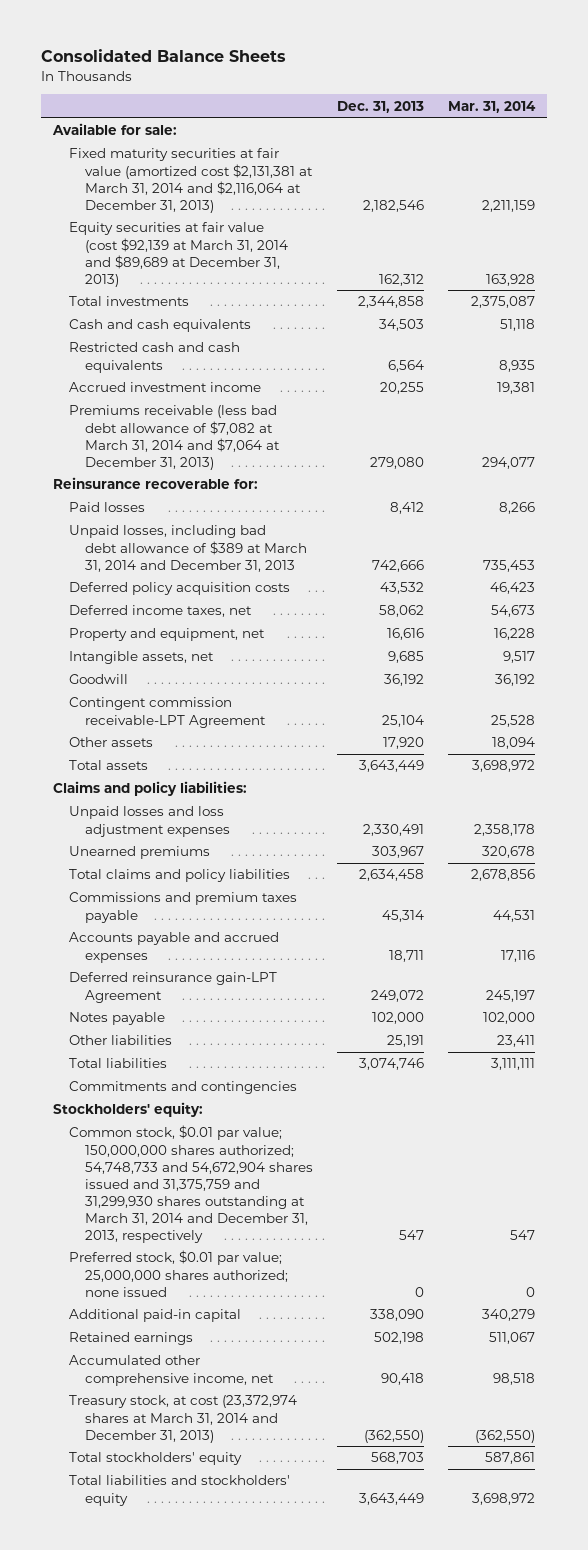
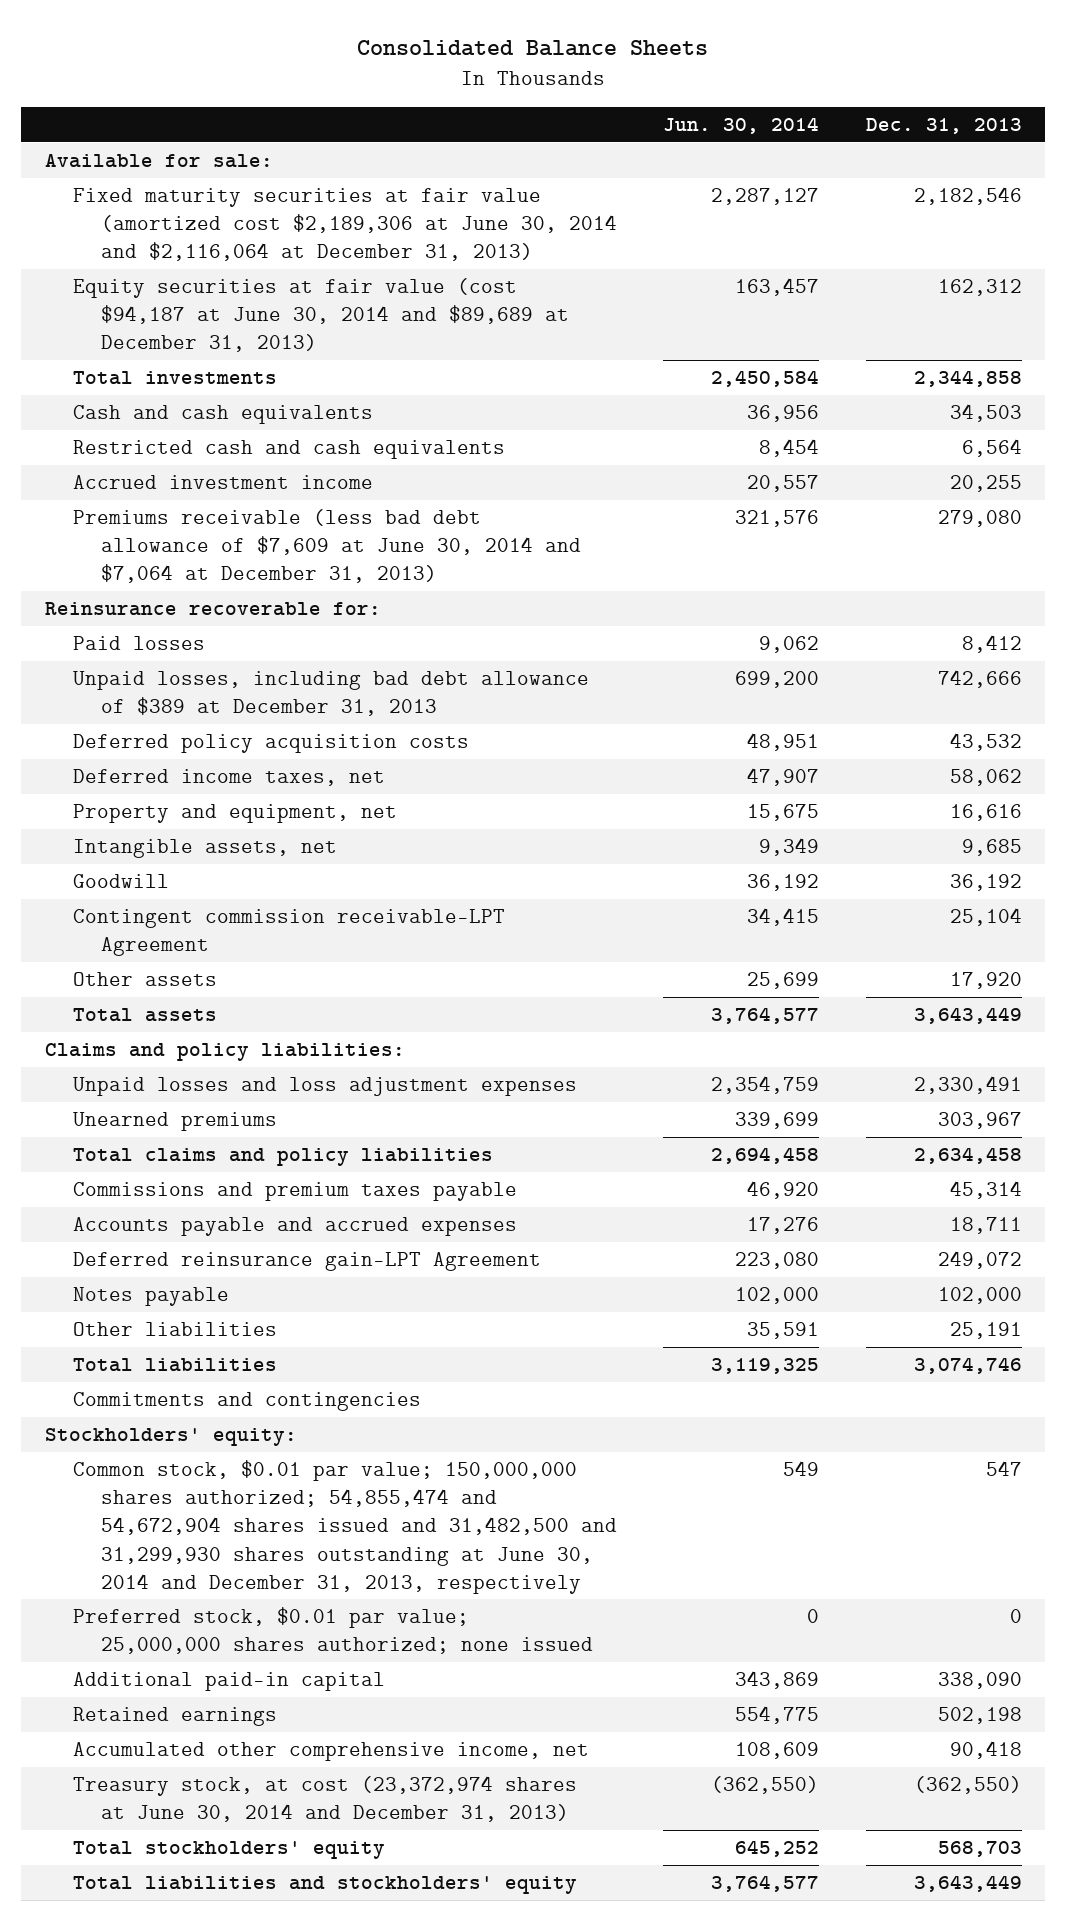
[448,100,537,113] Mar. 31, 2014 -> none
none -> [663,116,820,134] Jun. 30, 2014
[68,148,313,213] Fixed maturity securities at fair value (amortized cost $2,131,381 at March 31, 2014 and $2,116,064 at December 31, 2013) -> [72,187,617,262] Fixed maturity securities at fair value (amortized cost $2,189,306 at June 30, 2014 and $2,116,064 at December 31, 2013)
[68,222,288,287] Equity securities at fair value (cost $92,139 at March 31, 2014 and $89,689 at December 31, 2013) -> [72,277,569,353] Equity securities at fair value (cost $94,187 at June 30, 2014 and $89,689 at December 31, 2013)
[68,405,280,470] Premiums receivable (less bad debt allowance of $7,082 at March 31, 2014 and $7,064 at December 31, 2013) -> [72,508,581,584] Premiums receivable (less bad debt allowance of $7,609 at June 30, 2014 and $7,064 at December 31, 2013)
[68,525,307,572] Unpaid losses, including bad debt allowance of $389 at March 31, 2014 and December 31, 2013 -> [72,670,589,717] Unpaid losses, including bad debt allowance of $389 at December 31, 2013
[68,1125,313,1243] Common stock, $0.01 par value; 150,000,000 shares authorized; 54,748,733 and 54,672,904 shares issued and 31,375,759 and 31,299,930 shares outstanding at March 31, 2014 and December 31, 2013, respectively -> [72,1459,617,1594] Common stock, $0.01 par value; 150,000,000 shares authorized; 54,855,474 and 54,672,904 shares issued and 31,482,500 and 31,299,930 shares outstanding at June 30, 2014 and December 31, 2013, respectively
[68,1395,297,1443] Treasury stock, at cost (23,372,974 shares at March 31, 2014 and December 31, 2013) -> [72,1775,577,1823] Treasury stock, at cost (23,372,974 shares at June 30, 2014 and December 31, 2013)

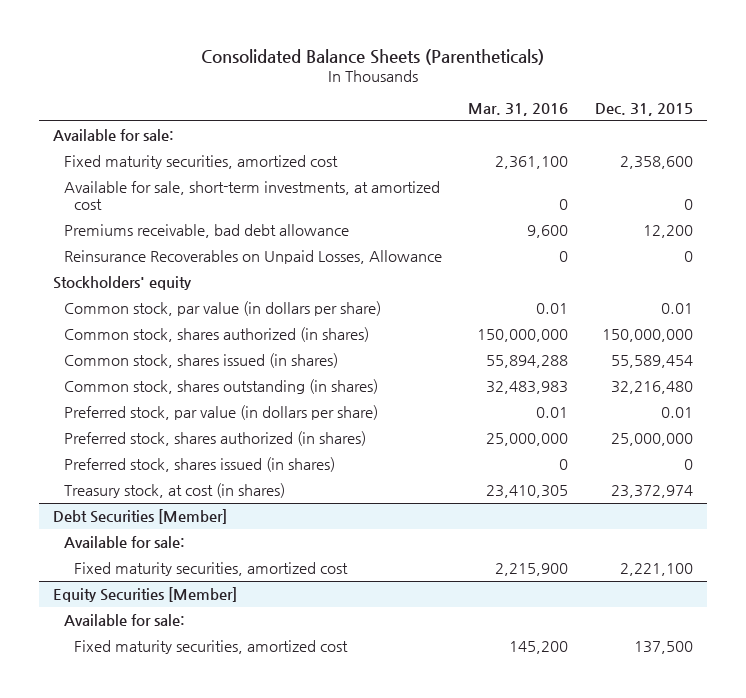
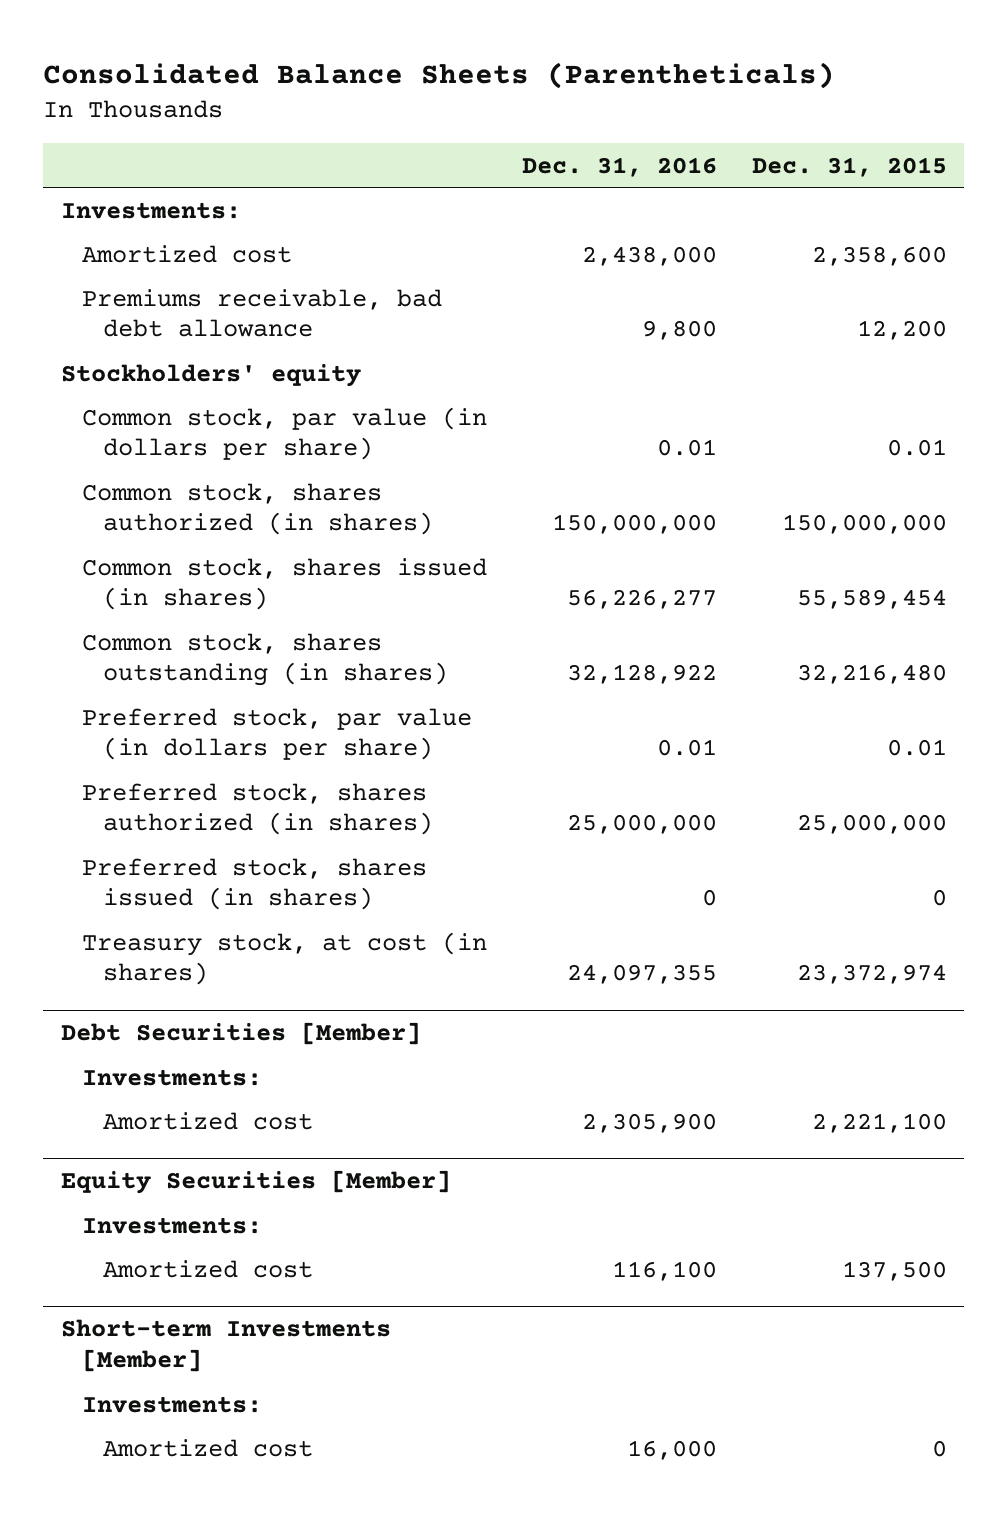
[468,103,569,117] Mar. 31, 2016 -> none
none -> [521,156,717,177] Dec. 31, 2016
[63,180,440,211] Available for sale, short-term investments, at amortized cost -> none
[52,128,174,141] Available for sale: -> [60,201,241,219] Investments:
[63,154,338,169] Fixed maturity securities, amortized cost -> [81,244,292,263] Amortized cost
[63,249,442,264] Reinsurance Recoverables on Unpaid Losses, Allowance -> none
[63,535,185,548] Available for sale: -> [81,1068,262,1086] Investments:
[74,561,349,576] Fixed maturity securities, amortized cost -> [102,1111,313,1130] Amortized cost
[63,613,185,626] Available for sale: -> [81,1216,262,1234] Investments:
[74,639,349,654] Fixed maturity securities, amortized cost -> [102,1259,313,1278] Amortized cost
none -> [60,1318,391,1372] Short-term Investments [Member]
none -> [81,1395,262,1413] Investments:
none -> [102,1438,313,1457] Amortized cost

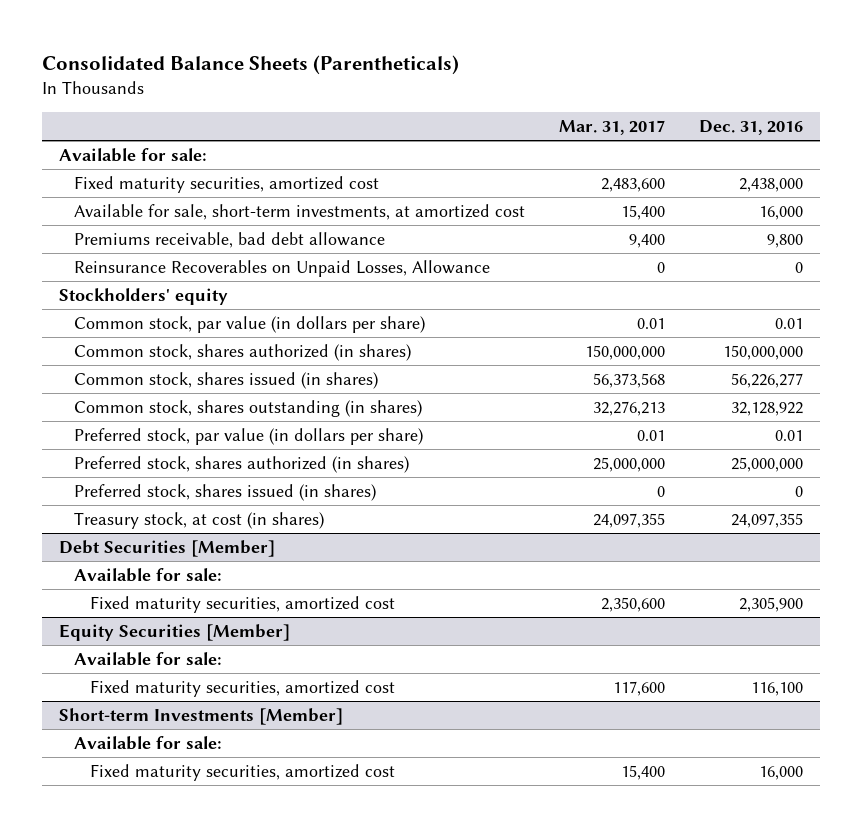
[751,156,947,177] Dec. 31, 2015 -> none
none -> [559,119,666,135] Mar. 31, 2017
[60,201,241,219] Investments: -> [59,148,208,163] Available for sale:
[81,244,292,263] Amortized cost -> [74,176,380,194] Fixed maturity securities, amortized cost
none -> [74,204,526,221] Available for sale, short-term investments, at amortized cost
none -> [74,260,491,278] Reinsurance Recoverables on Unpaid Losses, Allowance
[81,1068,262,1086] Investments: -> [74,568,223,583] Available for sale:
[102,1111,313,1130] Amortized cost -> [89,596,395,614] Fixed maturity securities, amortized cost
[81,1216,262,1234] Investments: -> [74,652,223,667] Available for sale:
[102,1259,313,1278] Amortized cost -> [89,680,395,698] Fixed maturity securities, amortized cost
[81,1395,262,1413] Investments: -> [74,736,223,751] Available for sale:
[102,1438,313,1457] Amortized cost -> [89,764,395,782] Fixed maturity securities, amortized cost

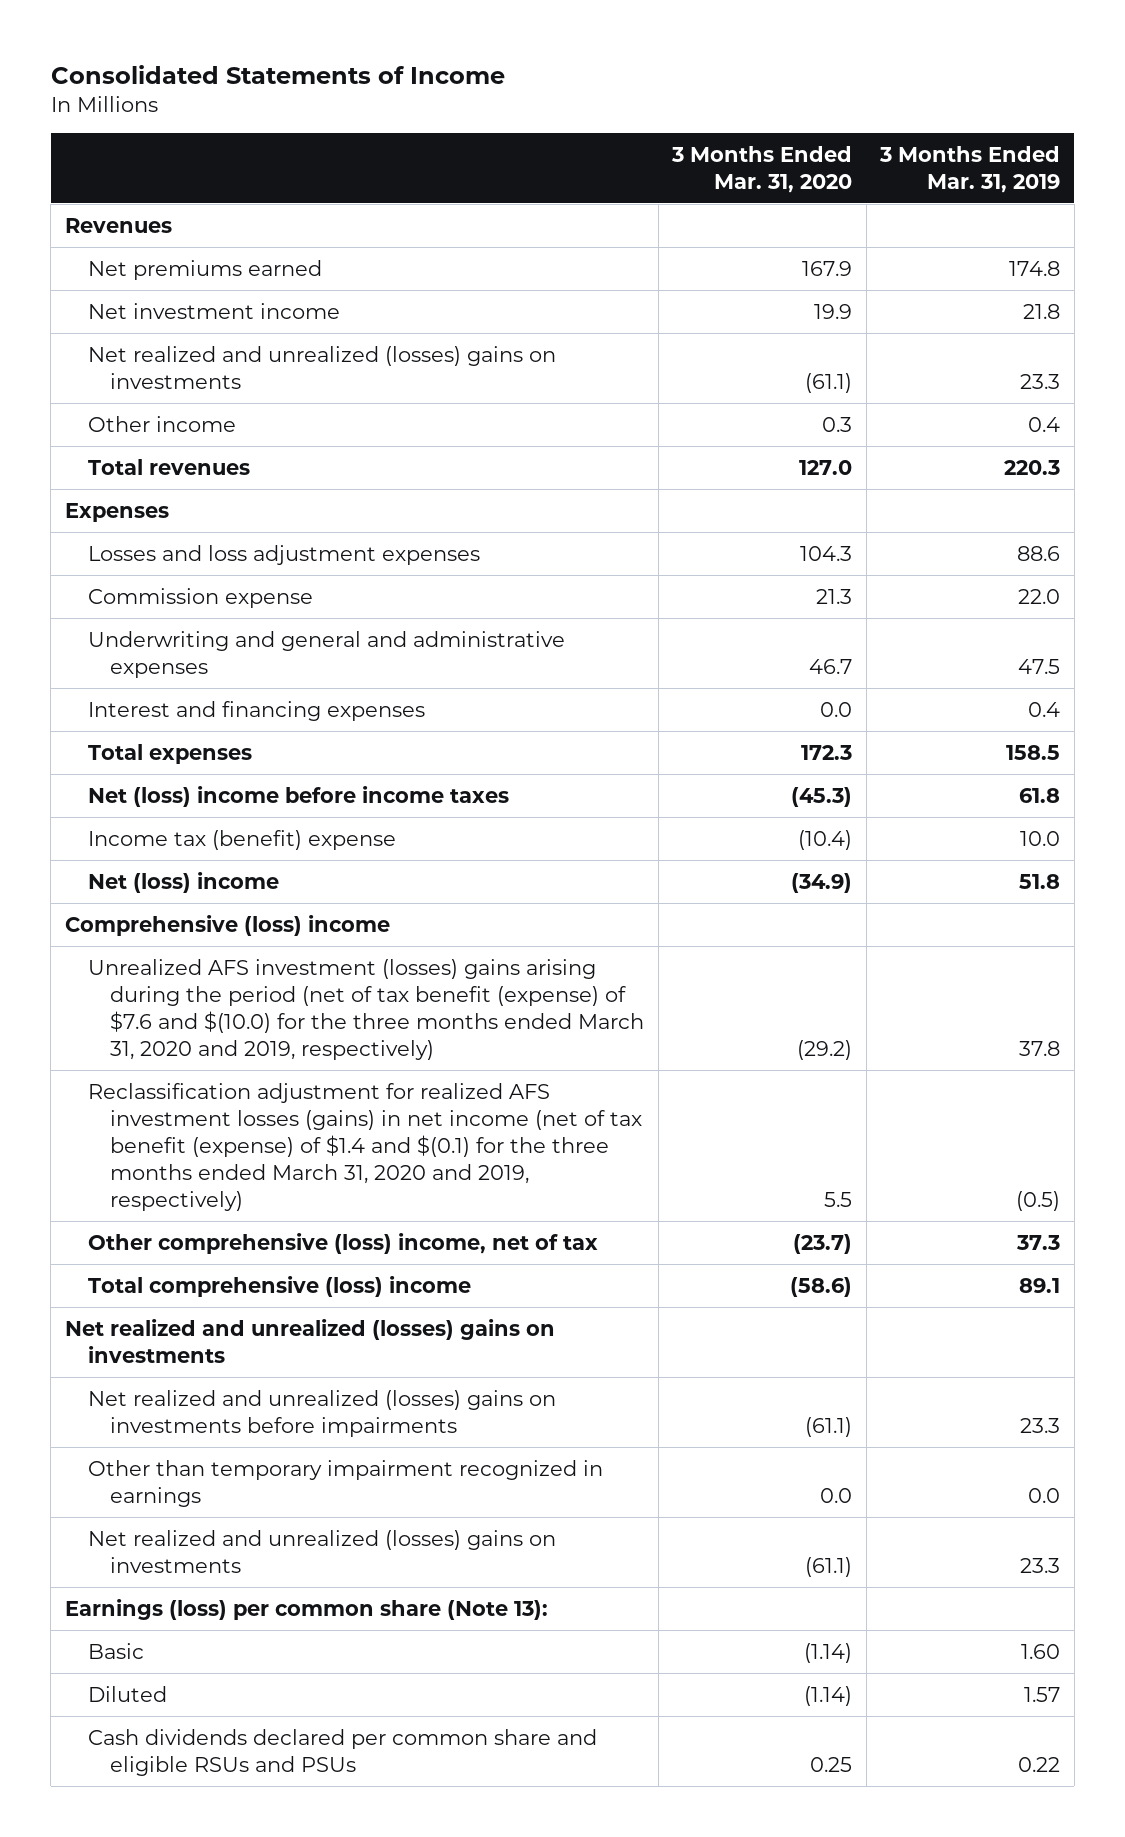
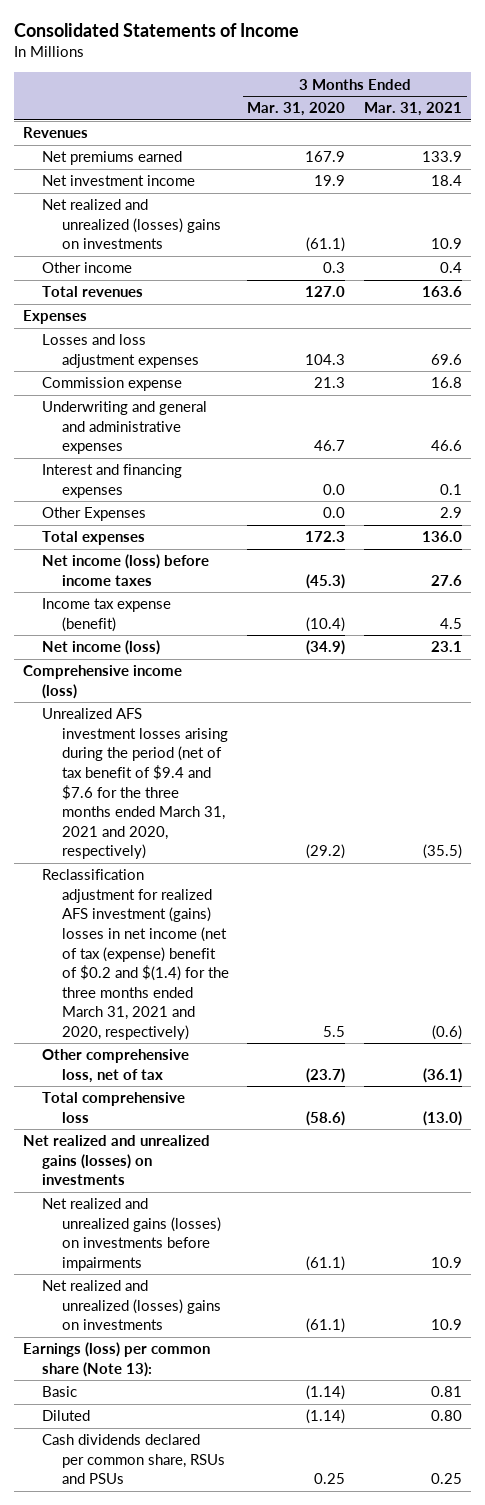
[879,145,1061,193] 3 Months Ended Mar. 31, 2019 -> none
none -> [363,102,462,117] Mar. 31, 2021
none -> [42,507,147,522] Other Expenses
[87,1459,603,1507] Other than temporary impairment recognized in earnings -> none
[87,785,509,807] Net (loss) income before income taxes -> [42,554,210,586] Net income (loss) before income taxes
[87,829,396,850] Income tax (benefit) expense -> [42,598,172,632] Income tax expense (benefit)
[87,871,279,893] Net (loss) income -> [42,640,161,656] Net income (loss)
[64,914,390,936] Comprehensive (loss) income -> [22,665,182,699] Comprehensive income (loss)
[87,958,645,1061] Unrealized AFS investment (losses) gains arising during the period (net of tax benefit (expense) of $7.6 and $(10.0) for the three months ended March 31, 2020 and 2019, respectively) -> [42,708,228,860] Unrealized AFS investment losses arising during the period (net of tax benefit of $9.4 and $7.6 for the three months ended March 31, 2021 and 2020, respectively)
[87,1082,643,1212] Reclassification adjustment for realized AFS investment losses (gains) in net income (net of tax benefit (expense) of $1.4 and $(0.1) for the three months ended March 31, 2020 and 2019, respectively) -> [42,869,229,1040] Reclassification adjustment for realized AFS investment (gains) losses in net income (net of tax (expense) benefit of $0.2 and $(1.4) for the three months ended March 31, 2021 and 2020, respectively)
[87,1232,598,1254] Other comprehensive (loss) income, net of tax -> [42,1049,190,1083] Other comprehensive loss, net of tax
[87,1275,471,1297] Total comprehensive (loss) income -> [42,1092,186,1123] Total comprehensive loss
[64,1318,555,1363] Net realized and unrealized (losses) gains on investments -> [22,1135,210,1186] Net realized and unrealized gains (losses) on investments
[87,1389,556,1437] Net realized and unrealized (losses) gains on investments before impairments -> [42,1198,221,1271] Net realized and unrealized gains (losses) on investments before impairments
[87,1728,597,1776] Cash dividends declared per common share and eligible RSUs and PSUs -> [42,1434,225,1485] Cash dividends declared per common share, RSUs and PSUs

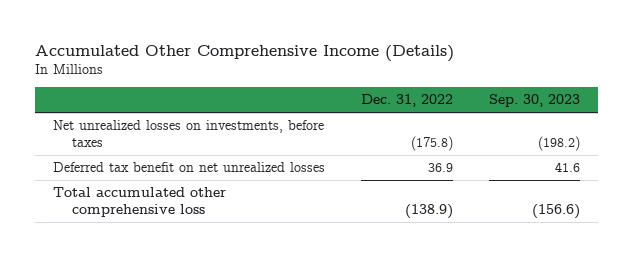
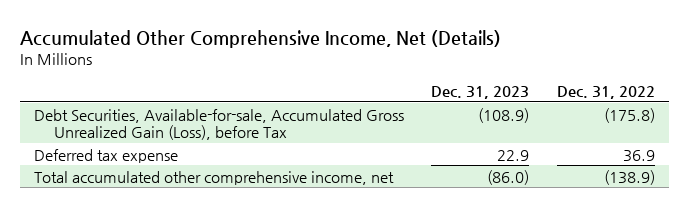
[34,44,454,62] Accumulated Other Comprehensive Income (Details) -> [20,29,502,48] Accumulated Other Comprehensive Income, Net (Details)
[488,94,580,108] Sep. 30, 2023 -> none
none -> [431,85,530,99] Dec. 31, 2023
[52,120,324,148] Net unrealized losses on investments, before taxes -> [33,108,404,141] Debt Securities, Available-for-sale, Accumulated Gross Unrealized Gain (Loss), before Tax
[52,162,325,173] Deferred tax benefit on net unrealized losses -> [33,148,178,163] Deferred tax expense
[52,187,226,218] Total accumulated other comprehensive loss -> [33,170,394,185] Total accumulated other comprehensive income, net

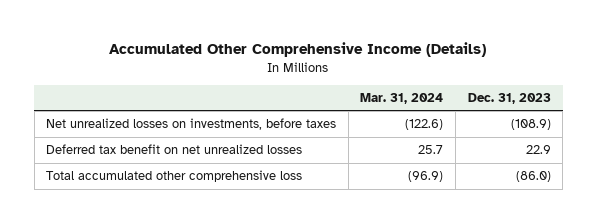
[20,29,502,48] Accumulated Other Comprehensive Income, Net (Details) -> [109,42,487,58] Accumulated Other Comprehensive Income (Details)
[557,85,656,99] Dec. 31, 2022 -> none
none -> [360,92,444,104] Mar. 31, 2024
[33,108,404,141] Debt Securities, Available-for-sale, Accumulated Gross Unrealized Gain (Loss), before Tax -> [46,118,337,131] Net unrealized losses on investments, before taxes
[33,148,178,163] Deferred tax expense -> [46,144,303,155] Deferred tax benefit on net unrealized losses
[33,170,394,185] Total accumulated other comprehensive income, net -> [46,170,303,183] Total accumulated other comprehensive loss

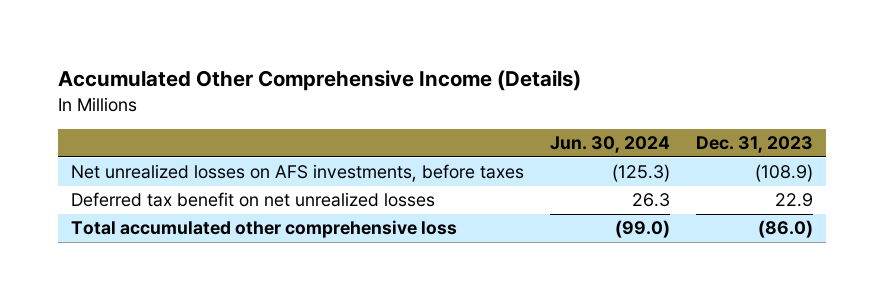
[360,92,444,104] Mar. 31, 2024 -> none
none -> [549,136,670,154] Jun. 30, 2024
[46,118,337,131] Net unrealized losses on investments, before taxes -> [70,164,524,183] Net unrealized losses on AFS investments, before taxes

